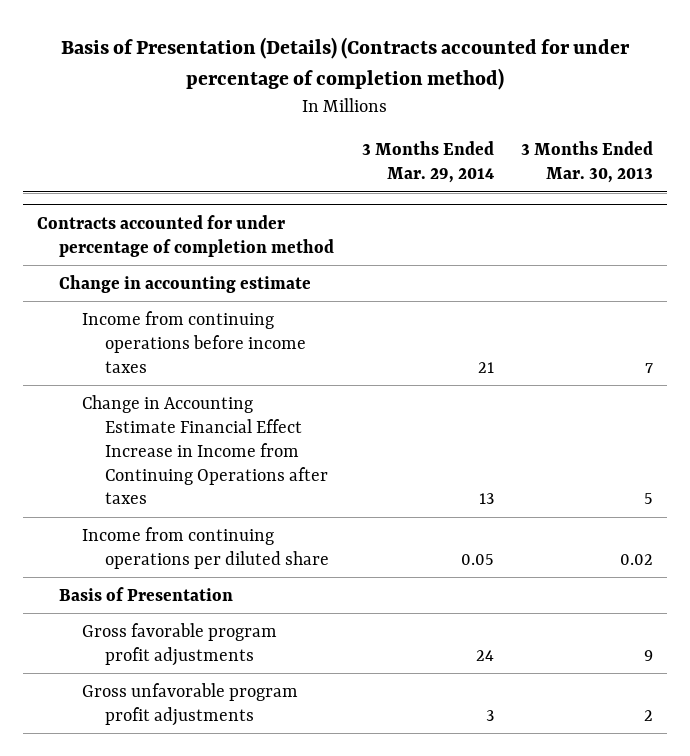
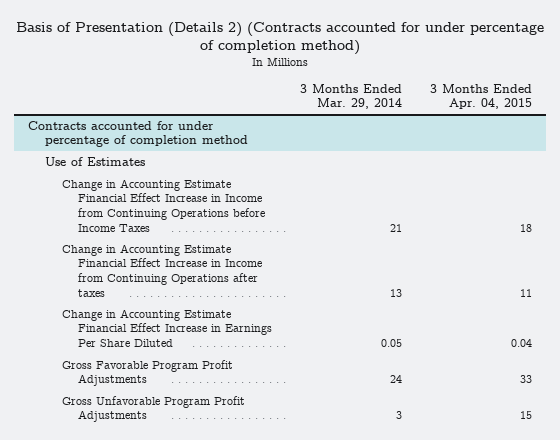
[60,36,630,90] Basis of Presentation (Details) (Contracts accounted for under percentage of completion method) -> [15,22,544,56] Basis of Presentation (Details 2) (Contracts accounted for under percentage of completion method)
[521,141,654,184] 3 Months Ended Mar. 30, 2013 -> none
none -> [429,83,532,110] 3 Months Ended Apr. 04, 2015
[59,274,312,293] Change in accounting estimate -> [44,156,145,166] Use of Estimates
[82,310,307,373] Income from continuing operations before income taxes -> [61,178,266,232] Change in Accounting Estimate Financial Effect Increase in Income from Continuing Operations before Income Taxes
[59,586,234,601] Basis of Presentation -> none
[82,526,330,569] Income from continuing operations per diluted share -> [61,308,273,348] Change in Accounting Estimate Financial Effect Increase in Earnings Per Share Diluted
[82,622,278,666] Gross favorable program profit adjustments -> [61,359,233,387] Gross Favorable Program Profit Adjustments
[82,682,299,726] Gross unfavorable program profit adjustments -> [61,395,245,423] Gross Unfavorable Program Profit Adjustments

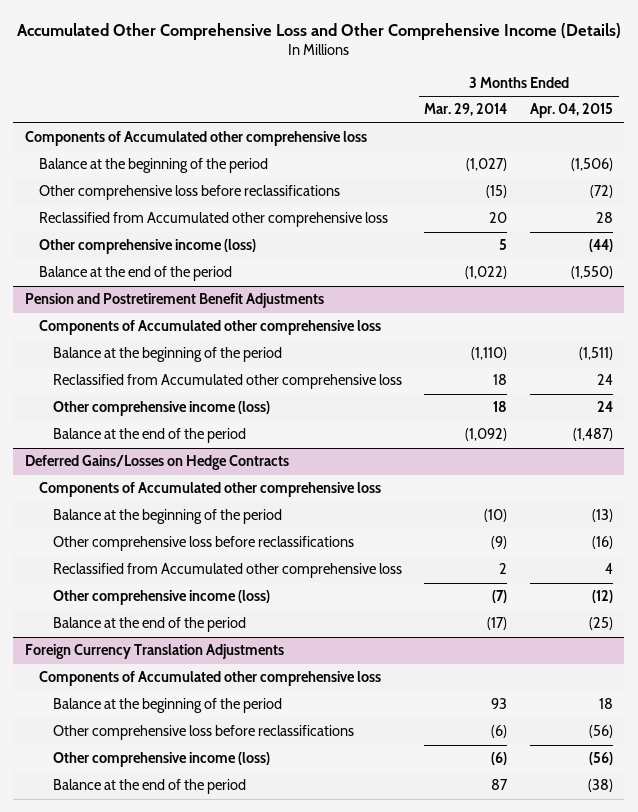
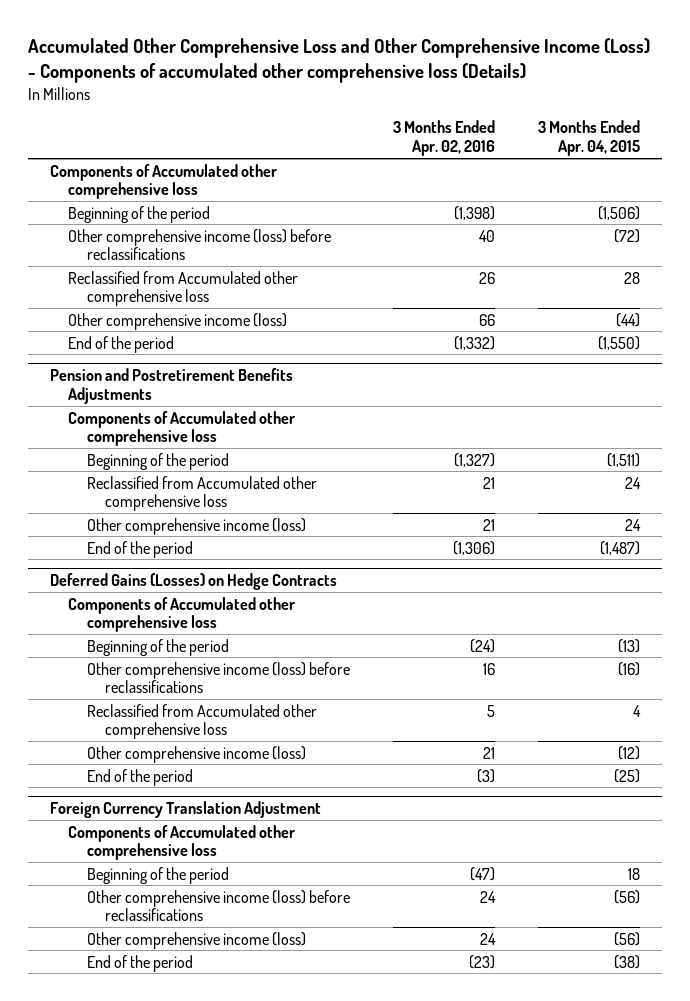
[16,22,621,40] Accumulated Other Comprehensive Loss and Other Comprehensive Income (Details) -> [28,38,651,84] Accumulated Other Comprehensive Loss and Other Comprehensive Income (Loss) - Components of accumulated other comprehensive loss (Details)
[424,103,508,117] Mar. 29, 2014 -> none
none -> [392,120,495,157] 3 Months Ended Apr. 02, 2016
[38,158,268,174] Balance at the beginning of the period -> [68,205,211,223] Beginning of the period
[38,185,340,201] Other comprehensive loss before reclassifications -> [68,228,332,261] Other comprehensive income (loss) before reclassifications
[38,266,232,282] Balance at the end of the period -> [68,335,175,353] End of the period
[24,293,324,309] Pension and Postretirement Benefit Adjustments -> [50,367,294,404] Pension and Postretirement Benefits Adjustments
[52,347,282,363] Balance at the beginning of the period -> [86,452,229,470] Beginning of the period
[52,428,246,444] Balance at the end of the period -> [86,540,193,558] End of the period
[24,455,289,471] Deferred Gains/Losses on Hedge Contracts -> [50,572,338,590] Deferred Gains (Losses) on Hedge Contracts
[52,509,282,525] Balance at the beginning of the period -> [86,638,229,656] Beginning of the period
[52,536,354,552] Other comprehensive loss before reclassifications -> [86,661,350,694] Other comprehensive income (loss) before reclassifications
[52,617,246,633] Balance at the end of the period -> [86,768,193,786] End of the period
[24,644,284,660] Foreign Currency Translation Adjustments -> [50,800,322,818] Foreign Currency Translation Adjustment
[52,698,282,714] Balance at the beginning of the period -> [86,866,229,884] Beginning of the period
[52,725,354,741] Other comprehensive loss before reclassifications -> [86,889,350,922] Other comprehensive income (loss) before reclassifications
[52,779,246,795] Balance at the end of the period -> [86,954,193,972] End of the period

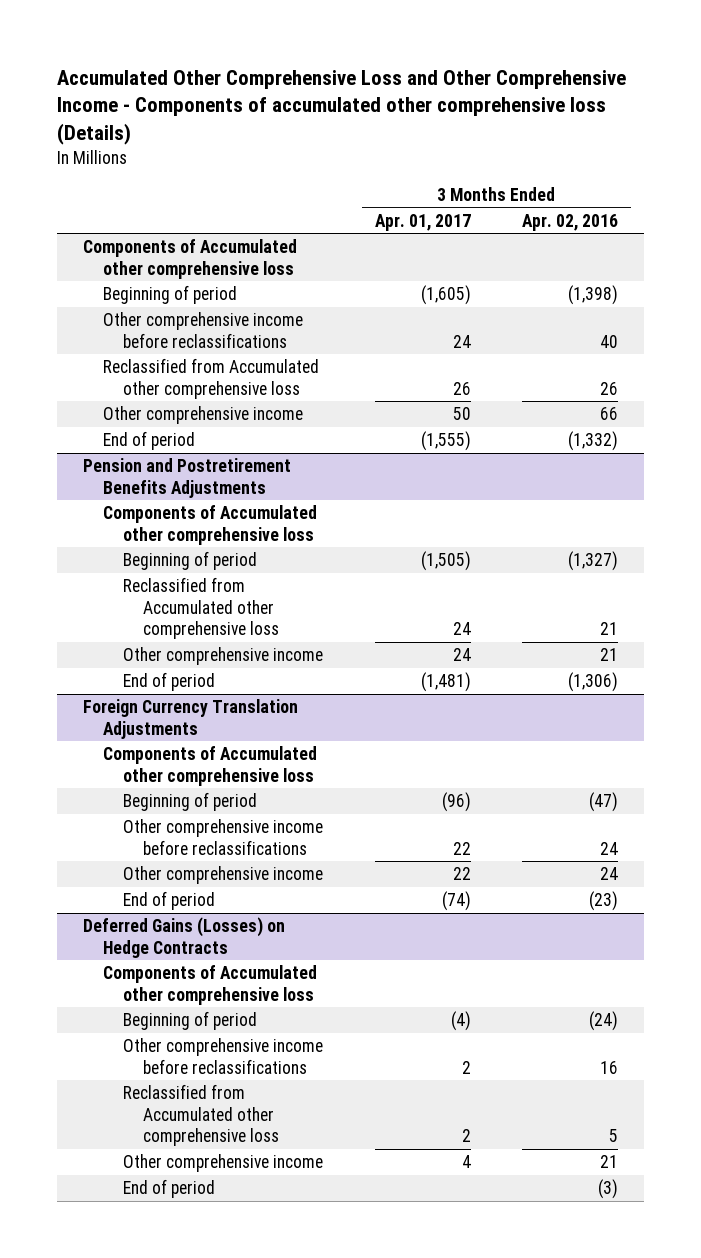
[28,38,651,84] Accumulated Other Comprehensive Loss and Other Comprehensive Income (Loss) - Components of accumulated other comprehensive loss (Details) -> [57,69,627,145] Accumulated Other Comprehensive Loss and Other Comprehensive Income - Components of accumulated other comprehensive loss (Details)
[538,120,641,157] 3 Months Ended Apr. 04, 2015 -> none
none -> [374,213,471,231] Apr. 01, 2017
[68,205,211,223] Beginning of the period -> [103,285,238,305] Beginning of period
[68,228,332,261] Other comprehensive income (loss) before reclassifications -> [103,312,304,348] Other comprehensive income before reclassifications
[68,312,288,330] Other comprehensive income (loss) -> [103,406,304,425] Other comprehensive income
[68,335,175,353] End of the period -> [103,431,196,451] End of period
[86,452,229,470] Beginning of the period -> [123,551,258,571] Beginning of period
[86,517,306,535] Other comprehensive income (loss) -> [123,647,324,666] Other comprehensive income
[86,540,193,558] End of the period -> [123,672,216,692] End of period
none -> [83,699,299,739] Foreign Currency Translation Adjustments
none -> [103,746,318,786] Components of Accumulated other comprehensive loss
none -> [123,792,258,812] Beginning of period
none -> [123,819,324,855] Other comprehensive income before reclassifications
none -> [123,866,324,885] Other comprehensive income
none -> [123,891,216,911] End of period
[86,638,229,656] Beginning of the period -> [123,1011,258,1031] Beginning of period
[86,661,350,694] Other comprehensive income (loss) before reclassifications -> [123,1038,324,1074] Other comprehensive income before reclassifications
[50,800,322,818] Foreign Currency Translation Adjustment -> none
[68,824,296,861] Components of Accumulated other comprehensive loss -> none
[86,866,229,884] Beginning of the period -> none
[86,889,350,922] Other comprehensive income (loss) before reclassifications -> none
[86,931,306,949] Other comprehensive income (loss) -> none
[86,954,193,972] End of the period -> none
[86,745,306,763] Other comprehensive income (loss) -> [123,1154,324,1173] Other comprehensive income
[86,768,193,786] End of the period -> [123,1179,216,1199] End of period

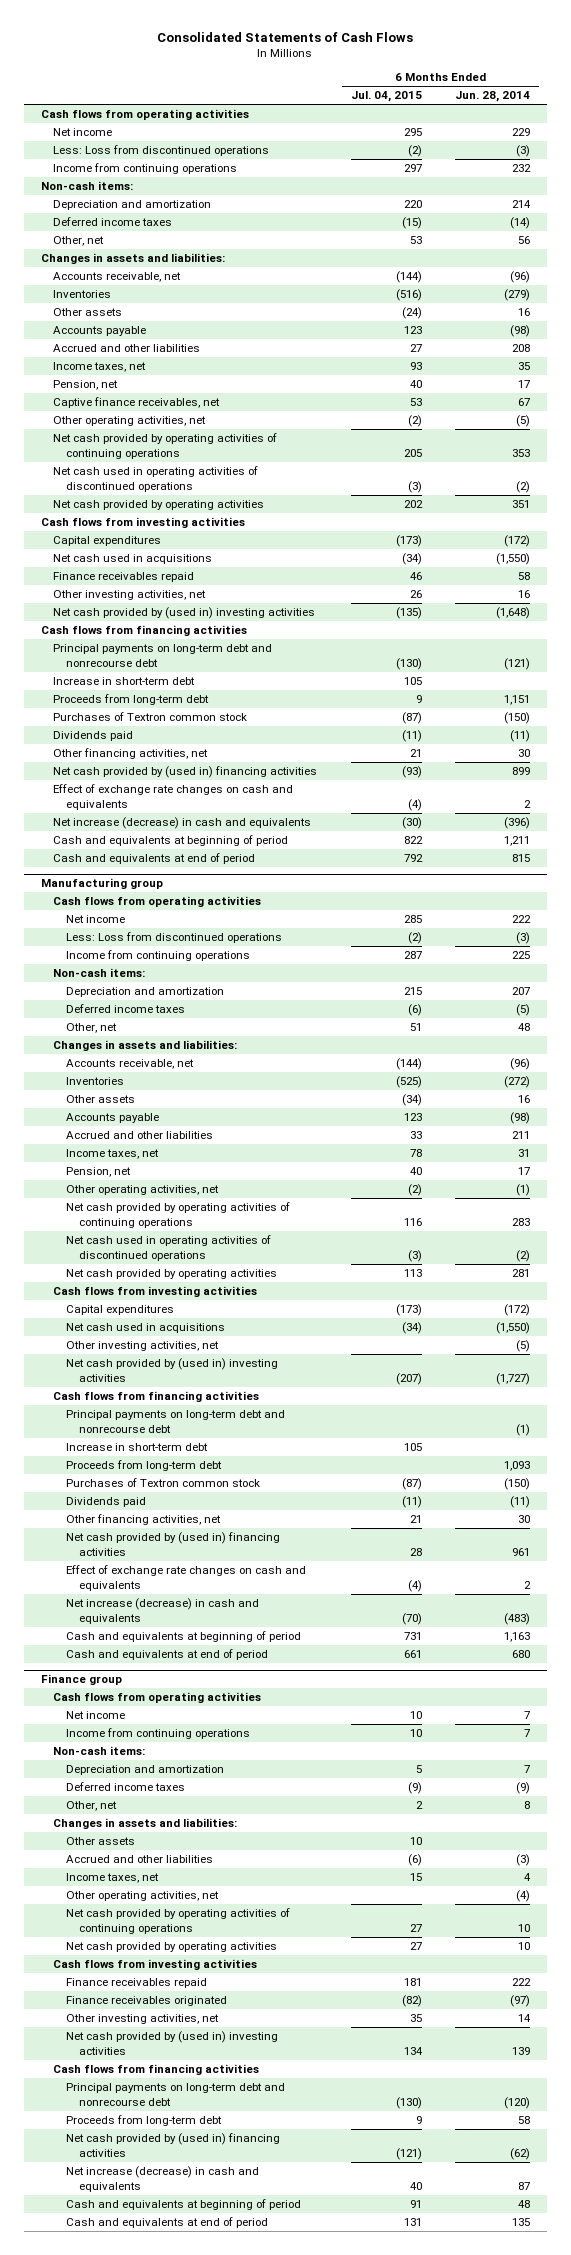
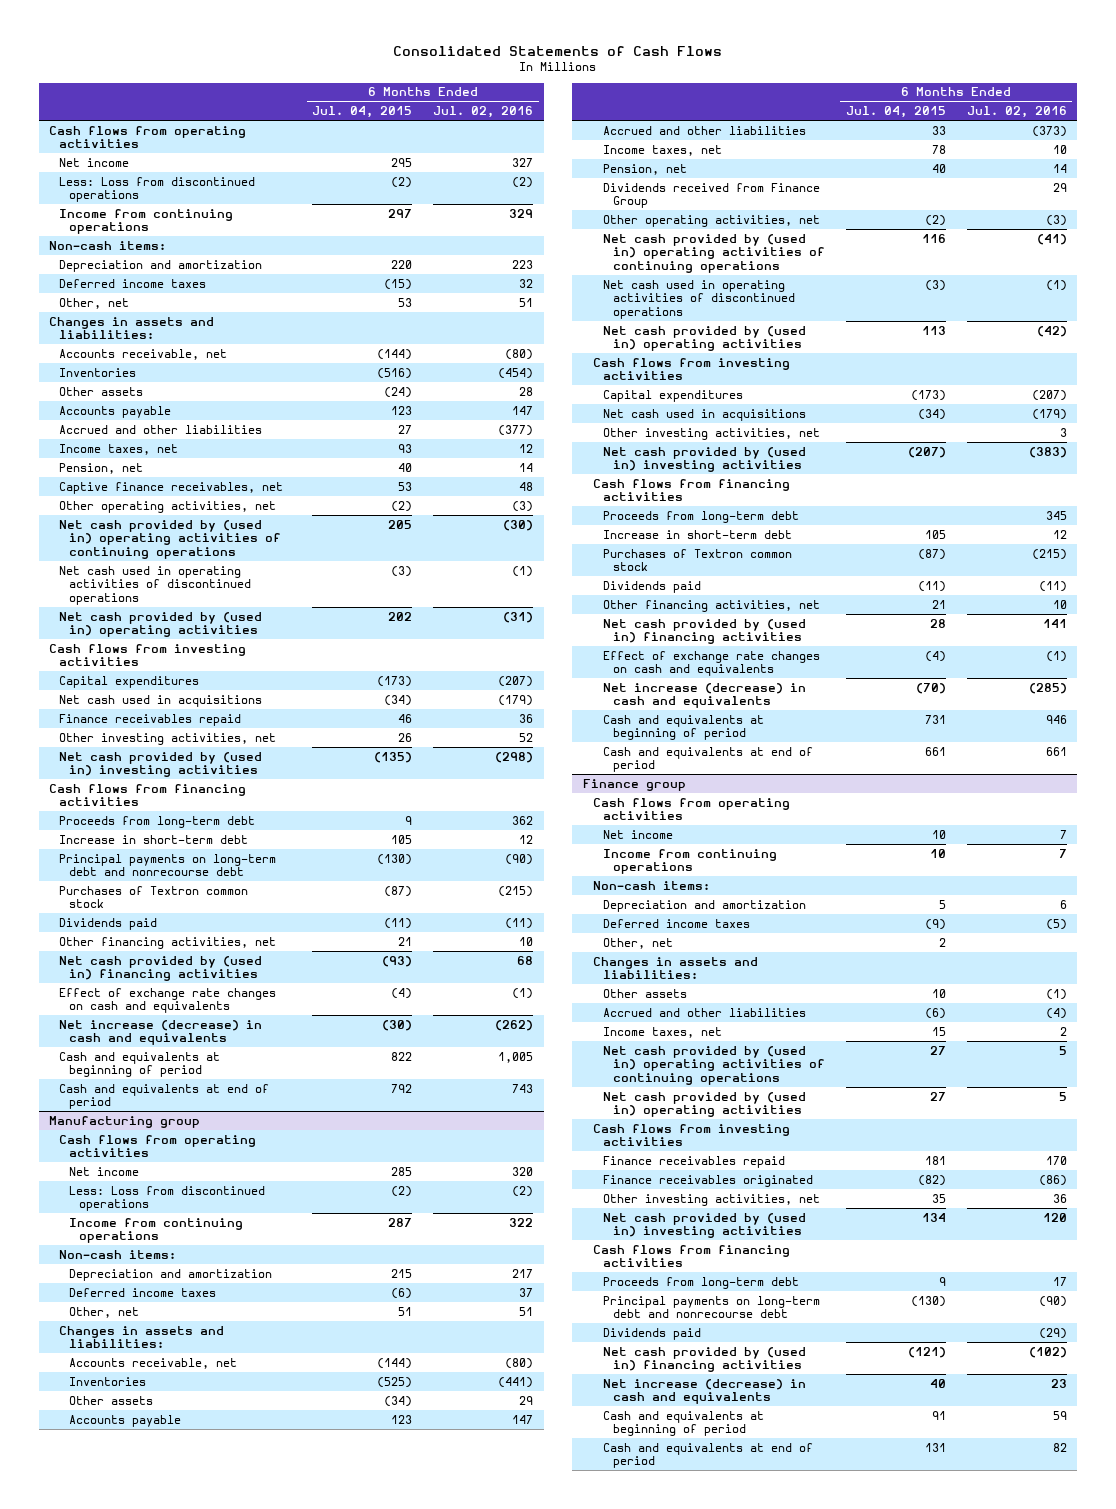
[455,91,531,103] Jun. 28, 2014 -> none
none -> [433,106,534,119] Jul. 02, 2016
[53,433,278,459] Net cash provided by operating activities of continuing operations -> [59,519,282,559] Net cash provided by (used in) operating activities of continuing operations
[53,500,265,511] Net cash provided by operating activities -> [59,611,263,638] Net cash provided by (used in) operating activities
[53,677,196,686] Increase in short-term debt -> [59,834,249,844] Increase in short-term debt
[53,644,273,667] Principal payments on long-term debt and nonrecourse debt -> [59,853,277,877] Principal payments on long-term debt and nonrecourse debt
none -> [602,182,820,209] Dividends received from Finance Group
[66,1202,291,1228] Net cash provided by operating activities of continuing operations -> [602,233,825,273] Net cash provided by (used in) operating activities of continuing operations
[66,1269,278,1280] Net cash provided by operating activities -> [602,325,806,352] Net cash provided by (used in) operating activities
[66,1410,286,1433] Principal payments on long-term debt and nonrecourse debt -> none
[66,1443,209,1452] Increase in short-term debt -> [602,529,792,539] Increase in short-term debt
[66,1891,220,1902] Other operating activities, net -> none
[66,1908,291,1934] Net cash provided by operating activities of continuing operations -> [602,1045,825,1085] Net cash provided by (used in) operating activities of continuing operations
[66,1942,278,1953] Net cash provided by operating activities -> [602,1091,806,1118] Net cash provided by (used in) operating activities
[66,2083,286,2106] Principal payments on long-term debt and nonrecourse debt -> [602,1295,820,1319] Principal payments on long-term debt and nonrecourse debt
none -> [602,1327,701,1340] Dividends paid

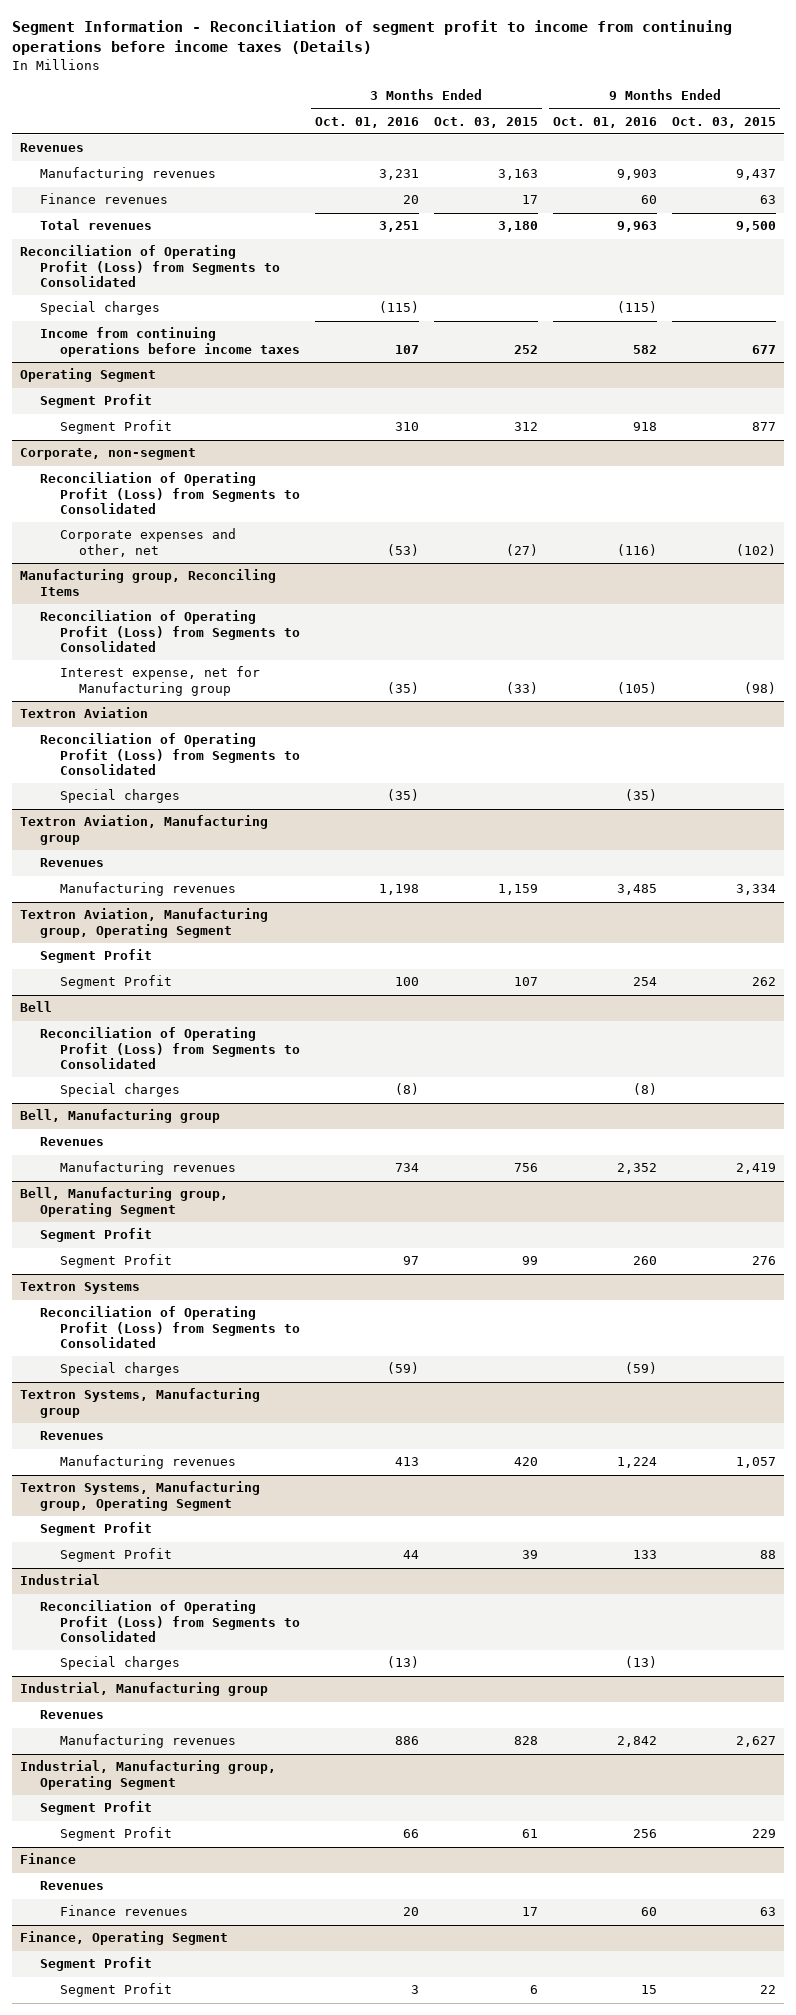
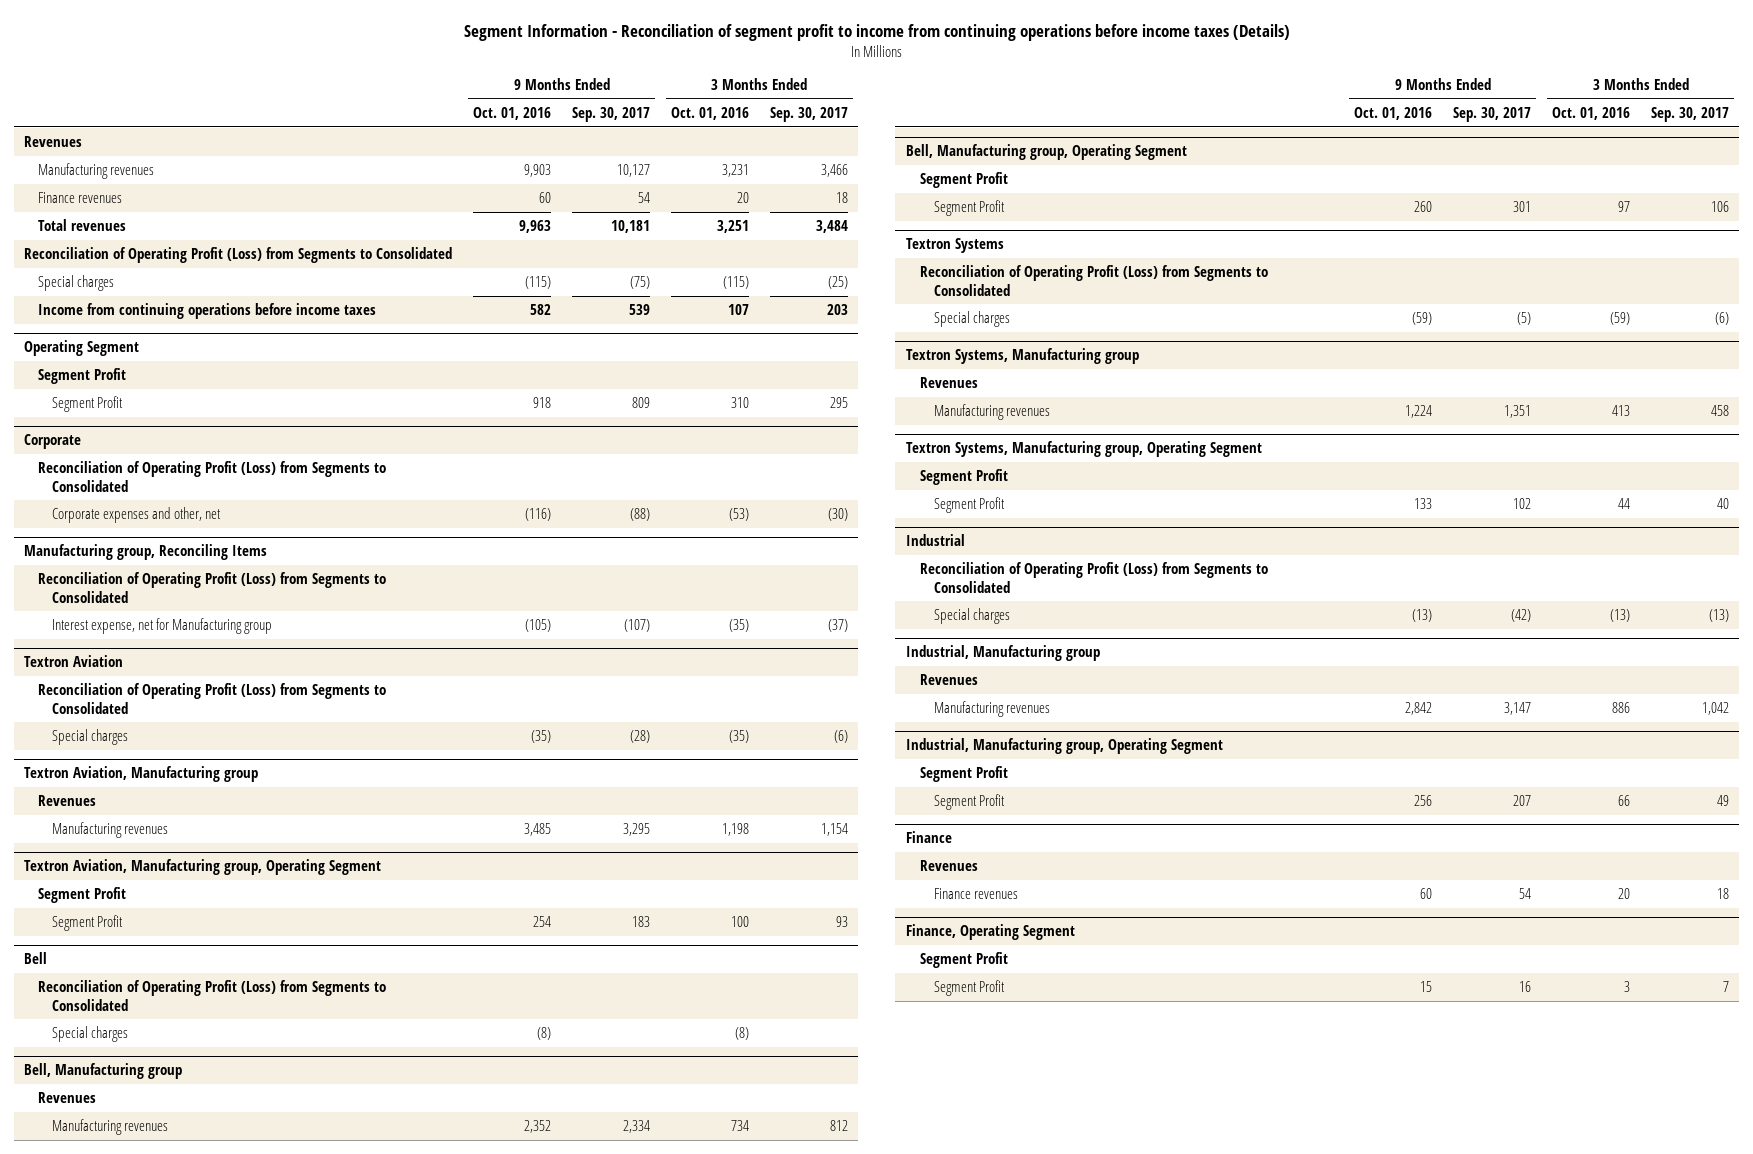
[433,116,538,128] Oct. 03, 2015 -> none
[672,116,777,128] Oct. 03, 2015 -> none
none -> [572,106,651,122] Sep. 30, 2017
none -> [769,106,848,122] Sep. 30, 2017
[20,448,197,461] Corporate, non-segment -> [24,434,82,450] Corporate

